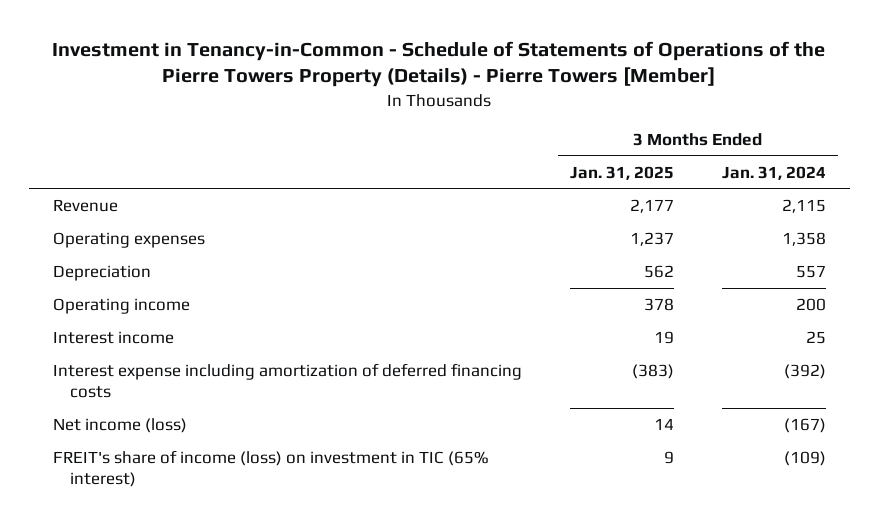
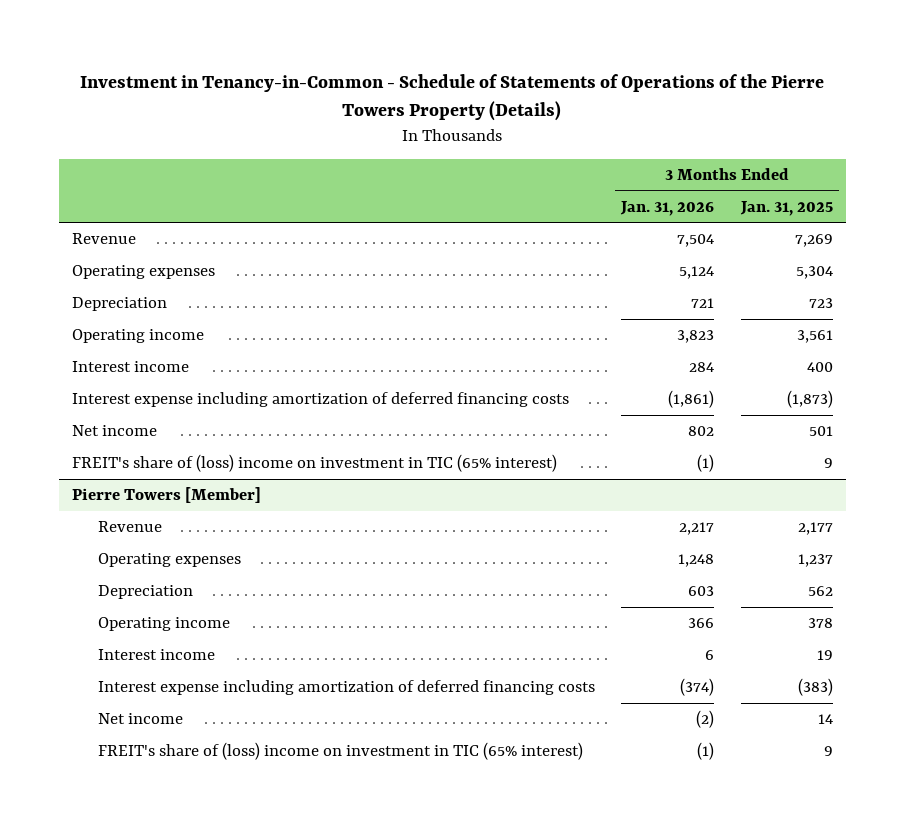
[52,40,826,88] Investment in Tenancy-in-Common - Schedule of Statements of Operations of the Pierre Towers Property (Details) - Pierre Towers [Member] -> [80,73,825,122] Investment in Tenancy-in-Common - Schedule of Statements of Operations of the Pierre Towers Property (Details)
[721,165,826,180] Jan. 31, 2024 -> none
none -> [620,200,715,216] Jan. 31, 2026
none -> [72,232,137,244] Revenue
none -> [72,264,216,279] Operating expenses
none -> [72,296,168,311] Depreciation
none -> [72,328,205,343] Operating income
none -> [72,360,190,372] Interest income
none -> [72,391,570,407] Interest expense including amortization of deferred financing costs
none -> [72,424,158,436] Net income
none -> [72,453,558,472] FREIT's share of (loss) income on investment in TIC (65% interest)
none -> [72,486,262,503] Pierre Towers [Member]
[52,417,187,433] Net income (loss) -> [98,712,184,724] Net income
[52,449,489,487] FREIT's share of income (loss) on investment in TIC (65% interest) -> [98,741,584,760] FREIT's share of (loss) income on investment in TIC (65% interest)

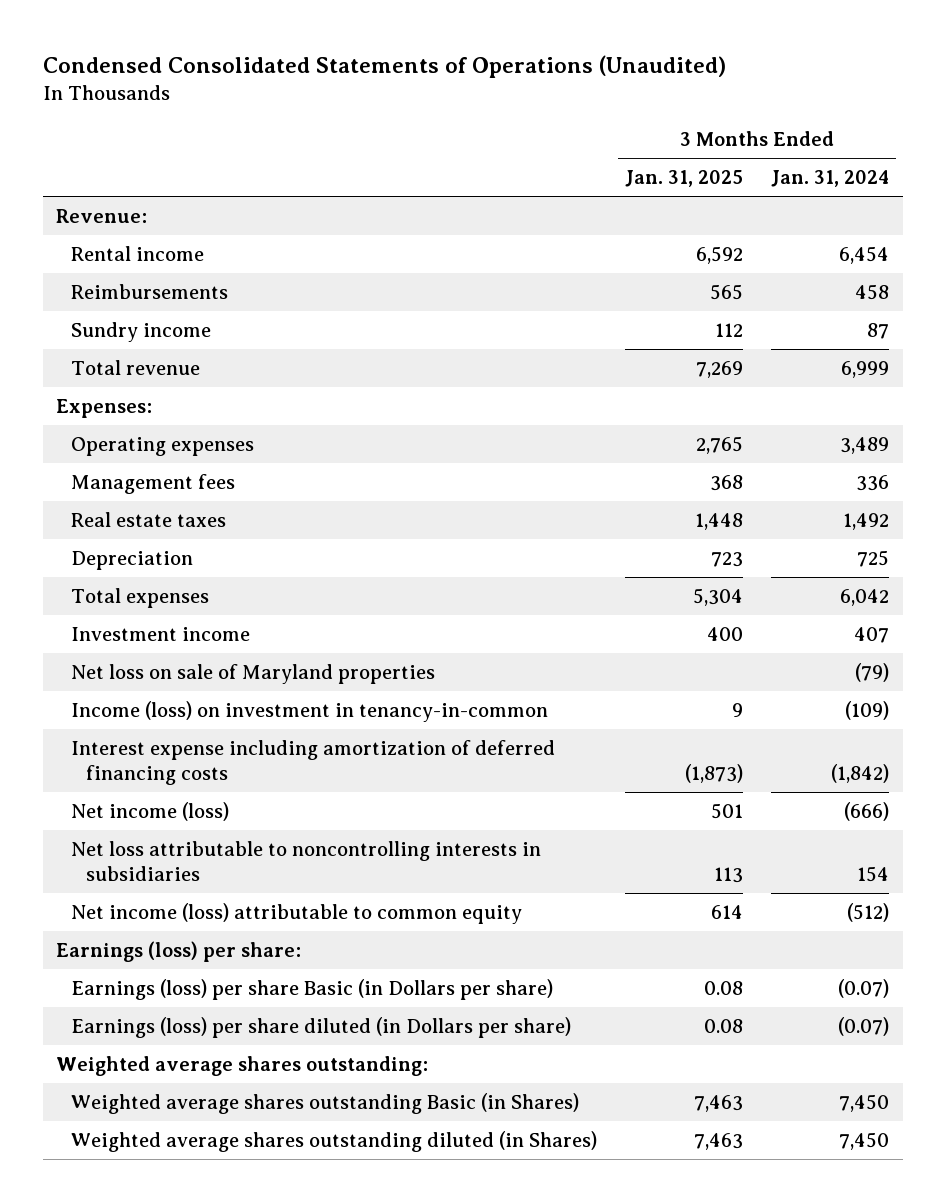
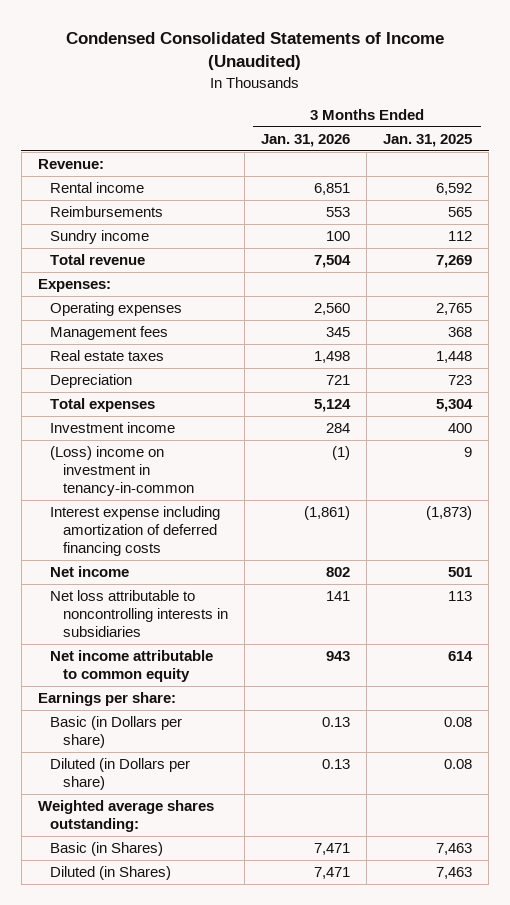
[42,55,726,79] Condensed Consolidated Statements of Operations (Unaudited) -> [66,32,445,71] Condensed Consolidated Statements of Income (Unaudited)
[770,170,889,188] Jan. 31, 2024 -> none
none -> [261,133,351,147] Jan. 31, 2026
[71,664,436,685] Net loss on sale of Maryland properties -> none
[71,701,549,723] Income (loss) on investment in tenancy-in-common -> [50,446,194,496] (Loss) income on investment in tenancy-in-common
[71,802,230,822] Net income (loss) -> [50,566,130,578] Net income
[71,903,523,925] Net income (loss) attributable to common equity -> [50,650,214,682] Net income attributable to common equity
[56,941,302,963] Earnings (loss) per share: -> [37,692,176,707] Earnings per share:
[71,979,554,1001] Earnings (loss) per share Basic (in Dollars per share) -> [50,716,183,748] Basic (in Dollars per share)
[71,1017,572,1039] Earnings (loss) per share diluted (in Dollars per share) -> [50,758,191,790] Diluted (in Dollars per share)
[71,1093,580,1115] Weighted average shares outstanding Basic (in Shares) -> [50,842,164,857] Basic (in Shares)
[71,1131,598,1153] Weighted average shares outstanding diluted (in Shares) -> [50,866,172,881] Diluted (in Shares)

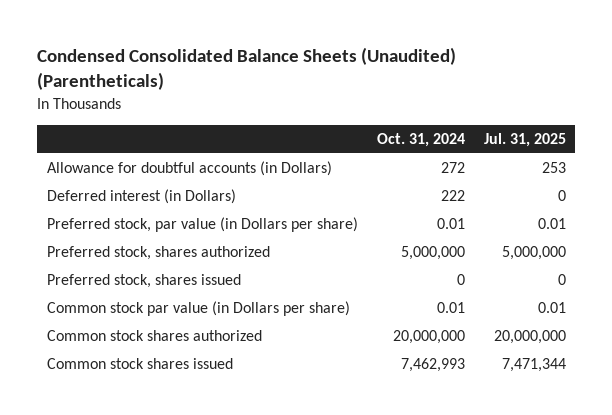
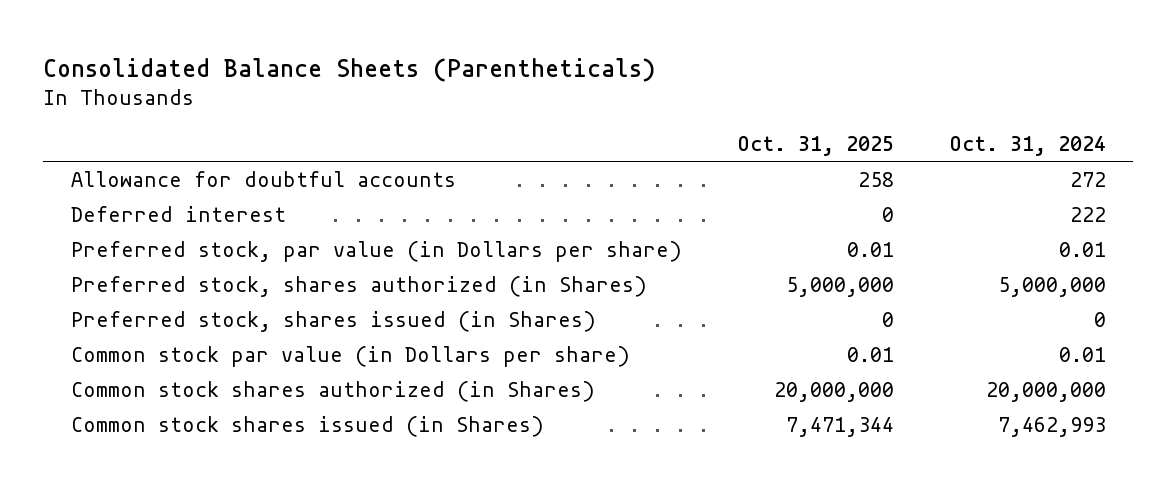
[37,47,457,91] Condensed Consolidated Balance Sheets (Unaudited) (Parentheticals) -> [43,57,656,82] Consolidated Balance Sheets (Parentheticals)
[483,132,566,147] Jul. 31, 2025 -> none
none -> [736,136,894,157] Oct. 31, 2025
[46,161,332,177] Allowance for doubtful accounts (in Dollars) -> [70,170,456,187] Allowance for doubtful accounts
[46,189,236,205] Deferred interest (in Dollars) -> [70,205,286,222] Deferred interest
[46,246,270,261] Preferred stock, shares authorized -> [70,275,647,297] Preferred stock, shares authorized (in Shares)
[46,274,241,289] Preferred stock, shares issued -> [70,310,596,332] Preferred stock, shares issued (in Shares)
[46,330,262,342] Common stock shares authorized -> [70,380,595,402] Common stock shares authorized (in Shares)
[46,358,233,370] Common stock shares issued -> [70,415,544,437] Common stock shares issued (in Shares)

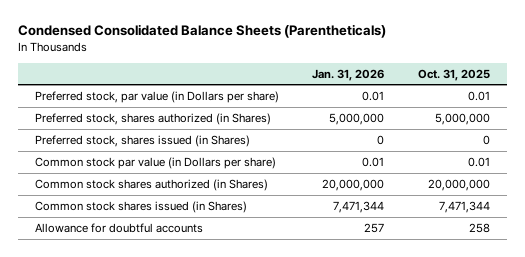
[43,57,656,82] Consolidated Balance Sheets (Parentheticals) -> [17,24,386,39] Condensed Consolidated Balance Sheets (Parentheticals)
[948,136,1106,157] Oct. 31, 2024 -> none
none -> [312,68,385,81] Jan. 31, 2026
[70,205,286,222] Deferred interest -> none
[70,170,456,187] Allowance for doubtful accounts -> [34,222,203,233] Allowance for doubtful accounts

